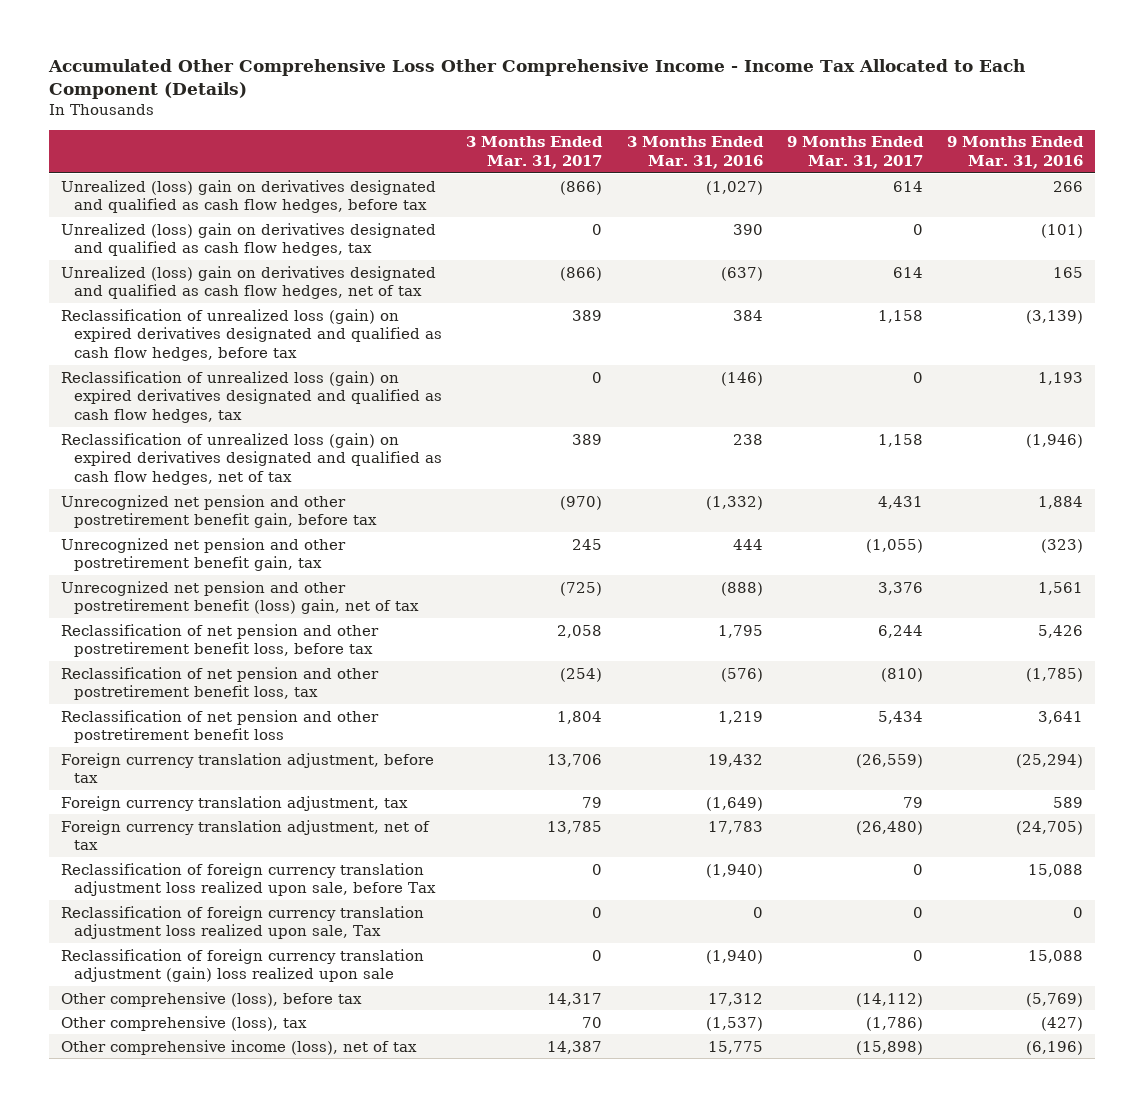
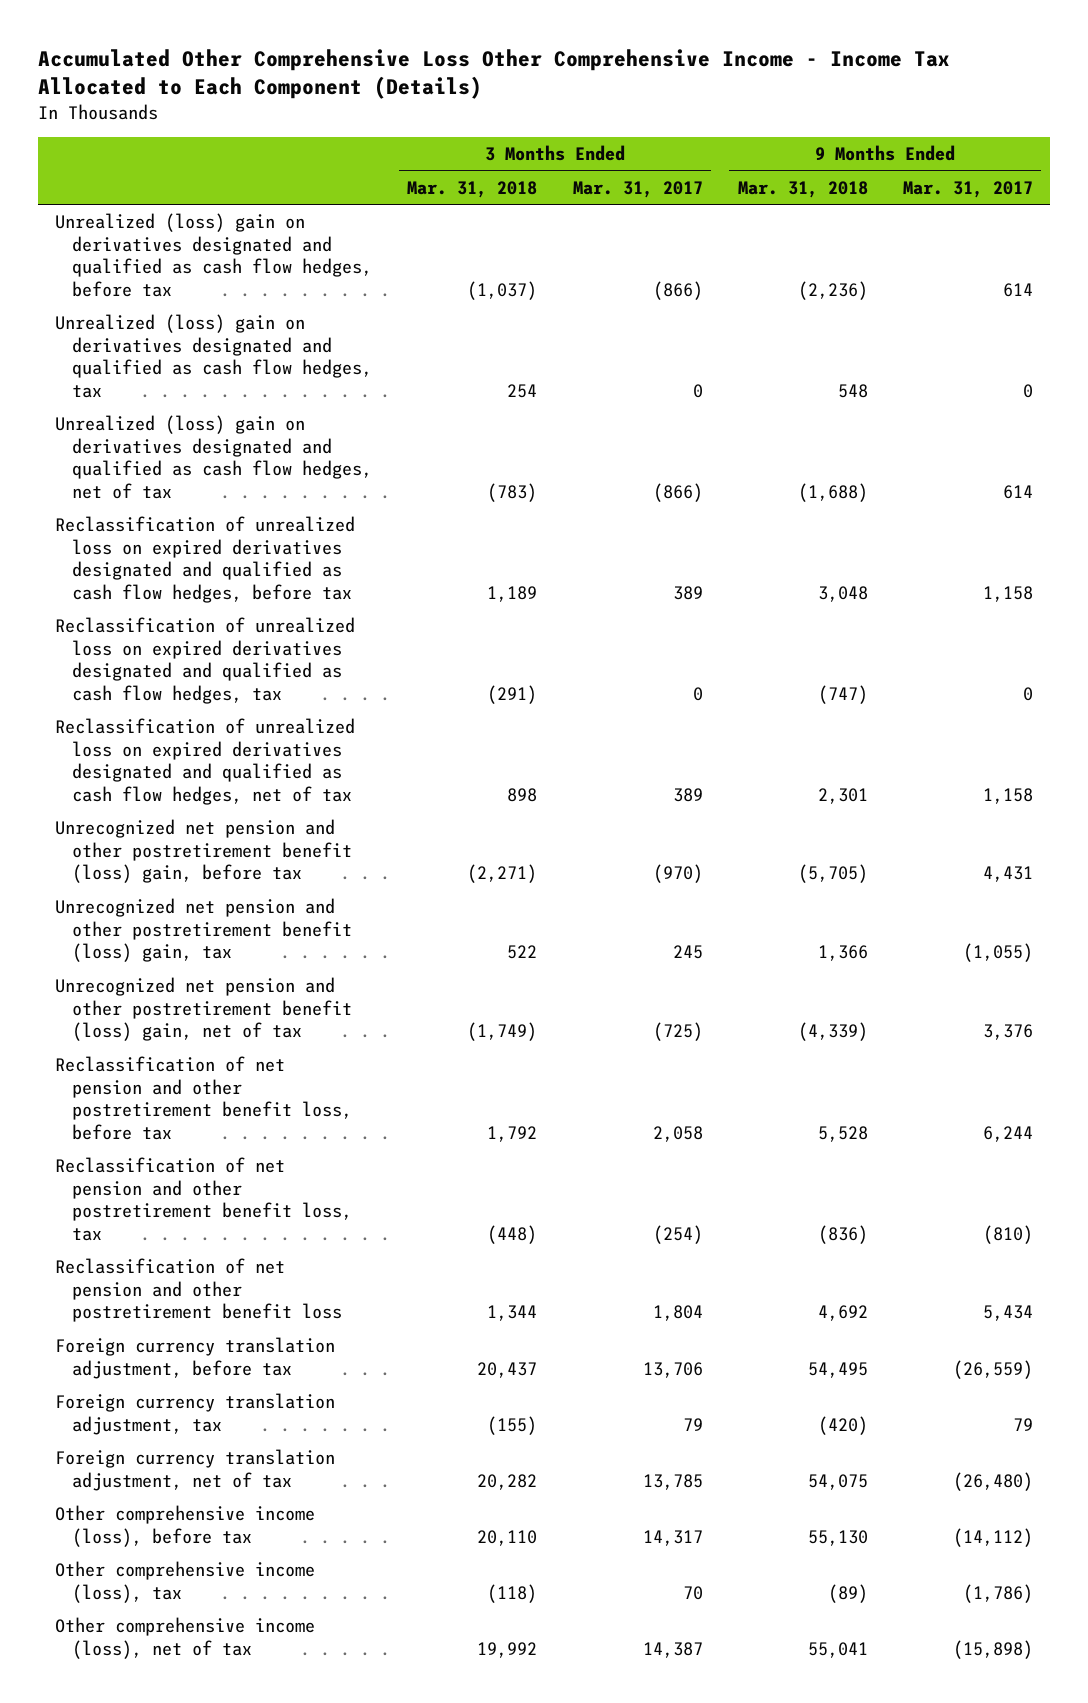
[626,136,764,170] 3 Months Ended Mar. 31, 2016 -> none
[947,136,1085,170] 9 Months Ended Mar. 31, 2016 -> none
none -> [407,180,538,198] Mar. 31, 2018
none -> [737,180,868,198] Mar. 31, 2018
[60,308,443,361] Reclassification of unrealized loss (gain) on expired derivatives designated and qualified as cash flow hedges, before tax -> [55,516,356,604] Reclassification of unrealized loss on expired derivatives designated and qualified as cash flow hedges, before tax
[60,370,443,423] Reclassification of unrealized loss (gain) on expired derivatives designated and qualified as cash flow hedges, tax -> [55,617,356,705] Reclassification of unrealized loss on expired derivatives designated and qualified as cash flow hedges, tax
[60,432,443,485] Reclassification of unrealized loss (gain) on expired derivatives designated and qualified as cash flow hedges, net of tax -> [55,718,356,806] Reclassification of unrealized loss on expired derivatives designated and qualified as cash flow hedges, net of tax
[60,494,378,529] Unrecognized net pension and other postretirement benefit gain, before tax -> [55,819,353,884] Unrecognized net pension and other postretirement benefit (loss) gain, before tax
[60,537,346,572] Unrecognized net pension and other postretirement benefit gain, tax -> [55,898,353,963] Unrecognized net pension and other postretirement benefit (loss) gain, tax
[60,862,437,897] Reclassification of foreign currency translation adjustment loss realized upon sale, before Tax -> none
[60,905,424,940] Reclassification of foreign currency translation adjustment loss realized upon sale, Tax -> none
[60,948,424,983] Reclassification of foreign currency translation adjustment (gain) loss realized upon sale -> none
[60,991,362,1007] Other comprehensive (loss), before tax -> [55,1505,316,1547] Other comprehensive income (loss), before tax
[60,1015,307,1031] Other comprehensive (loss), tax -> [55,1561,316,1603] Other comprehensive income (loss), tax

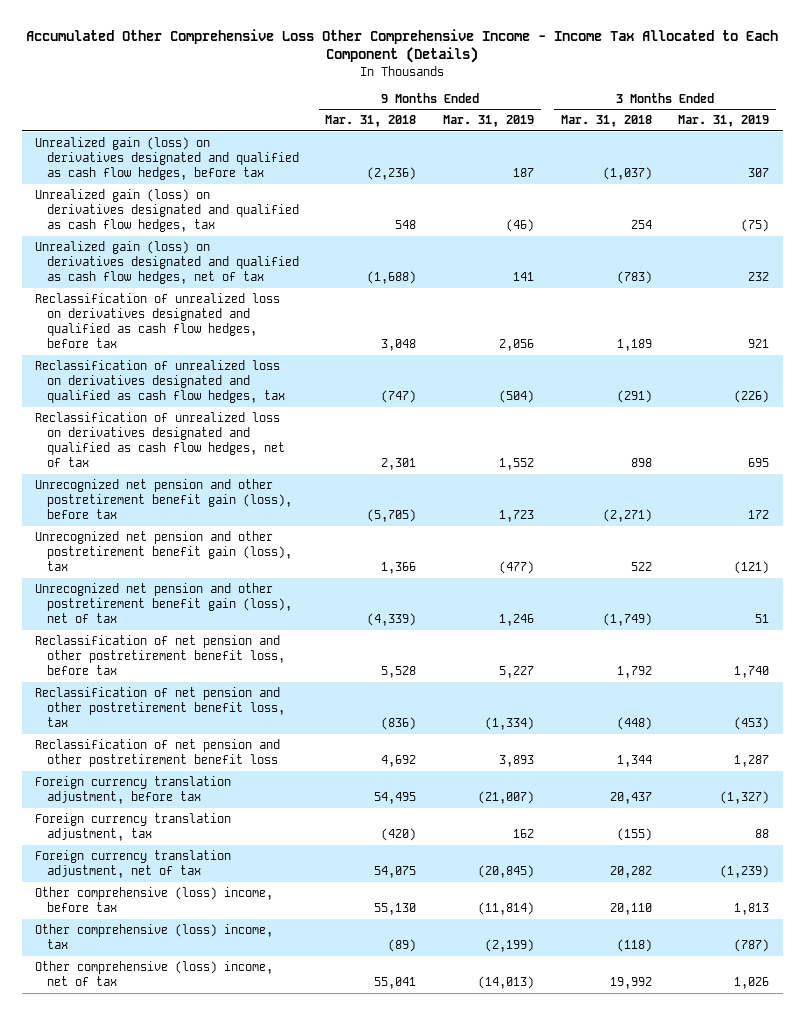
[572,180,703,198] Mar. 31, 2017 -> none
[902,180,1033,198] Mar. 31, 2017 -> none
none -> [443,115,535,128] Mar. 31, 2019
none -> [678,115,770,128] Mar. 31, 2019
[55,213,373,298] Unrealized (loss) gain on derivatives designated and qualified as cash flow hedges, before tax -> [35,137,299,181] Unrealized gain (loss) on derivatives designated and qualified as cash flow hedges, before tax
[55,314,373,399] Unrealized (loss) gain on derivatives designated and qualified as cash flow hedges, tax -> [35,189,299,233] Unrealized gain (loss) on derivatives designated and qualified as cash flow hedges, tax
[55,415,373,500] Unrealized (loss) gain on derivatives designated and qualified as cash flow hedges, net of tax -> [35,241,299,285] Unrealized gain (loss) on derivatives designated and qualified as cash flow hedges, net of tax
[55,516,356,604] Reclassification of unrealized loss on expired derivatives designated and qualified as cash flow hedges, before tax -> [35,293,281,349] Reclassification of unrealized loss on derivatives designated and qualified as cash flow hedges, before tax
[55,617,356,705] Reclassification of unrealized loss on expired derivatives designated and qualified as cash flow hedges, tax -> [35,360,285,404] Reclassification of unrealized loss on derivatives designated and qualified as cash flow hedges, tax
[55,718,356,806] Reclassification of unrealized loss on expired derivatives designated and qualified as cash flow hedges, net of tax -> [35,412,285,468] Reclassification of unrealized loss on derivatives designated and qualified as cash flow hedges, net of tax
[55,819,353,884] Unrecognized net pension and other postretirement benefit (loss) gain, before tax -> [35,479,292,520] Unrecognized net pension and other postretirement benefit gain (loss), before tax
[55,898,353,963] Unrecognized net pension and other postretirement benefit (loss) gain, tax -> [35,531,292,572] Unrecognized net pension and other postretirement benefit gain (loss), tax
[55,977,353,1042] Unrecognized net pension and other postretirement benefit (loss) gain, net of tax -> [35,583,292,624] Unrecognized net pension and other postretirement benefit gain (loss), net of tax
[55,1505,316,1547] Other comprehensive income (loss), before tax -> [35,887,274,913] Other comprehensive (loss) income, before tax
[55,1561,316,1603] Other comprehensive income (loss), tax -> [35,924,274,950] Other comprehensive (loss) income, tax
[55,1617,316,1659] Other comprehensive income (loss), net of tax -> [35,961,274,987] Other comprehensive (loss) income, net of tax

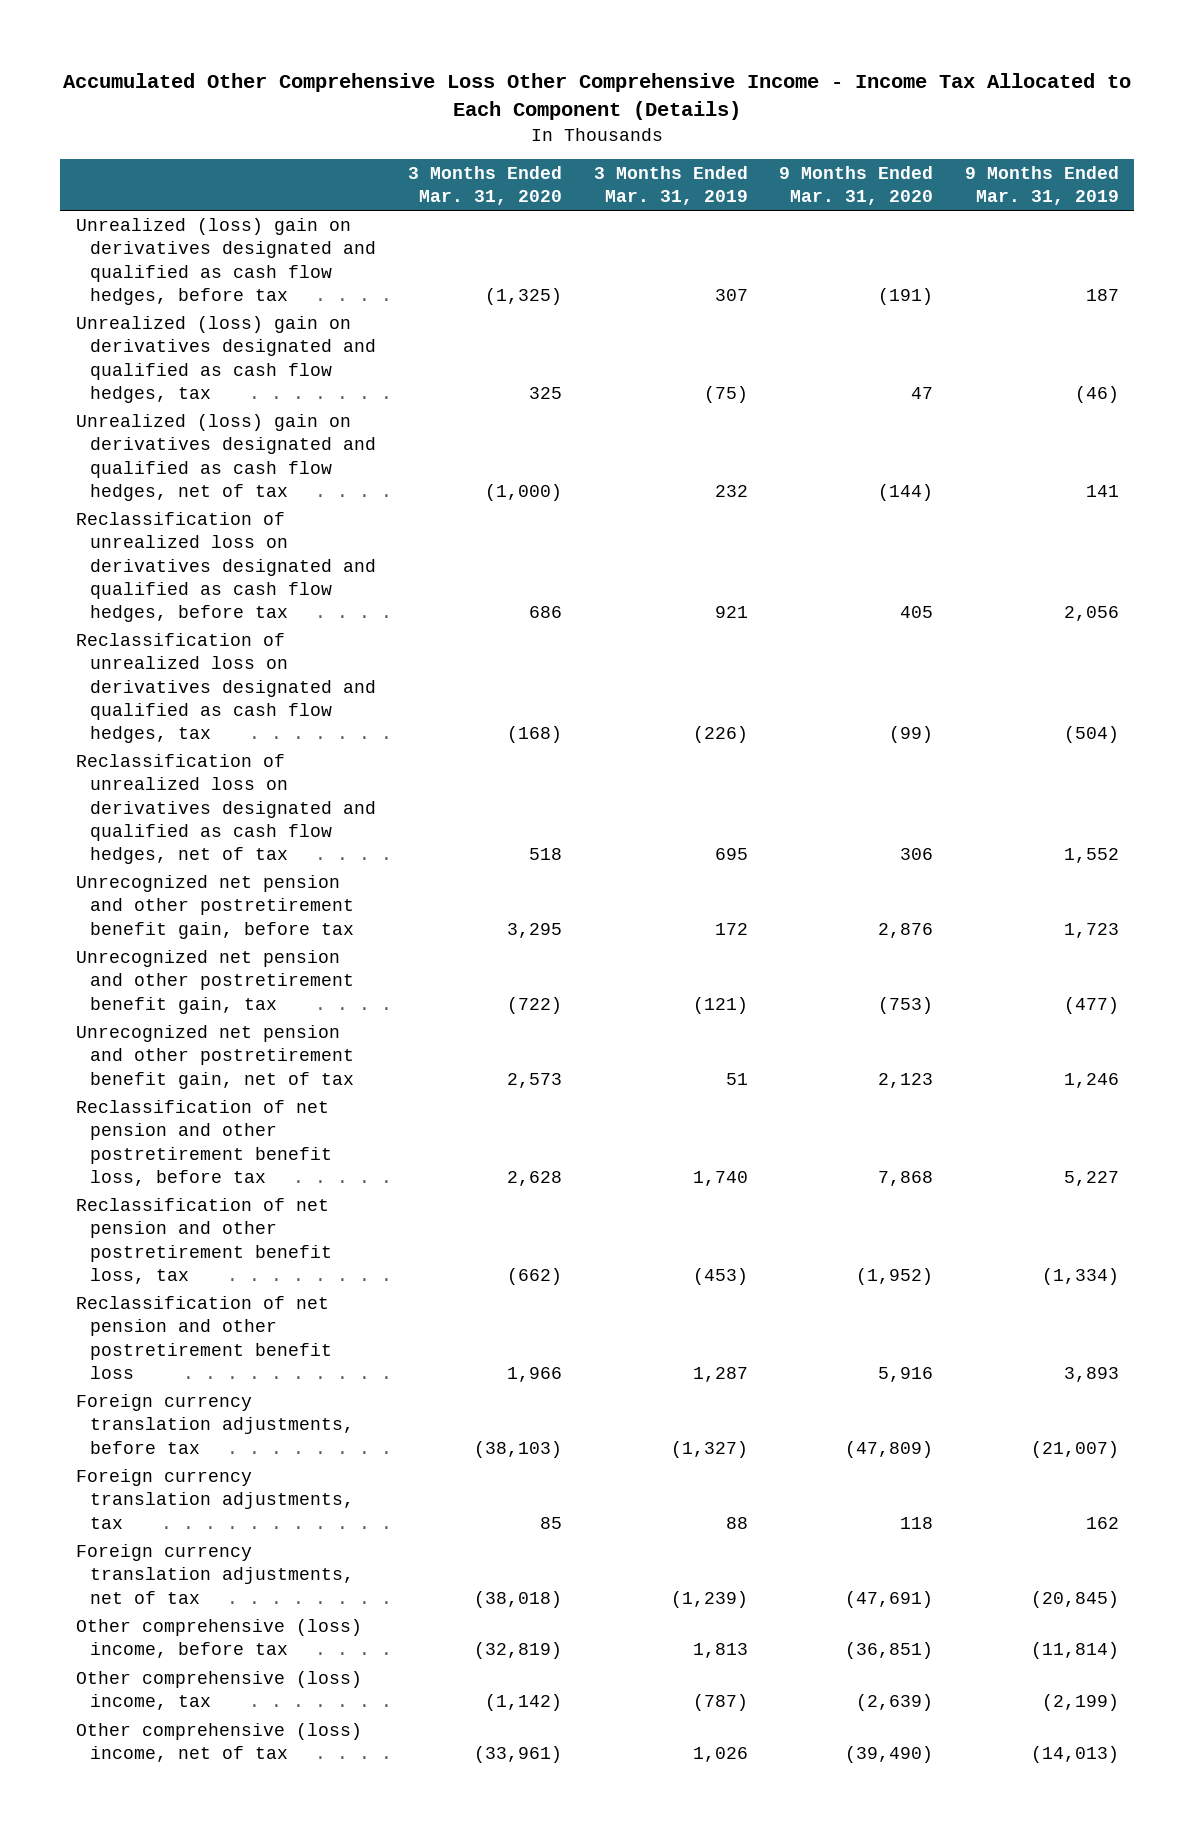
[325,115,417,128] Mar. 31, 2018 -> none
[560,115,652,128] Mar. 31, 2018 -> none
none -> [408,165,563,206] 3 Months Ended Mar. 31, 2020
none -> [779,165,934,206] 9 Months Ended Mar. 31, 2020
[35,137,299,181] Unrealized gain (loss) on derivatives designated and qualified as cash flow hedges, before tax -> [76,218,377,305] Unrealized (loss) gain on derivatives designated and qualified as cash flow hedges, before tax
[35,189,299,233] Unrealized gain (loss) on derivatives designated and qualified as cash flow hedges, tax -> [76,316,377,403] Unrealized (loss) gain on derivatives designated and qualified as cash flow hedges, tax
[35,241,299,285] Unrealized gain (loss) on derivatives designated and qualified as cash flow hedges, net of tax -> [76,414,377,501] Unrealized (loss) gain on derivatives designated and qualified as cash flow hedges, net of tax
[35,479,292,520] Unrecognized net pension and other postretirement benefit gain (loss), before tax -> [76,875,355,939] Unrecognized net pension and other postretirement benefit gain, before tax
[35,531,292,572] Unrecognized net pension and other postretirement benefit gain (loss), tax -> [76,950,355,1014] Unrecognized net pension and other postretirement benefit gain, tax
[35,583,292,624] Unrecognized net pension and other postretirement benefit gain (loss), net of tax -> [76,1025,355,1089] Unrecognized net pension and other postretirement benefit gain, net of tax
[35,776,232,805] Foreign currency translation adjustment, before tax -> [76,1394,355,1454] Foreign currency translation adjustments, before tax
[35,813,232,842] Foreign currency translation adjustment, tax -> [76,1469,355,1529] Foreign currency translation adjustments, tax
[35,850,232,879] Foreign currency translation adjustment, net of tax -> [76,1544,355,1604] Foreign currency translation adjustments, net of tax

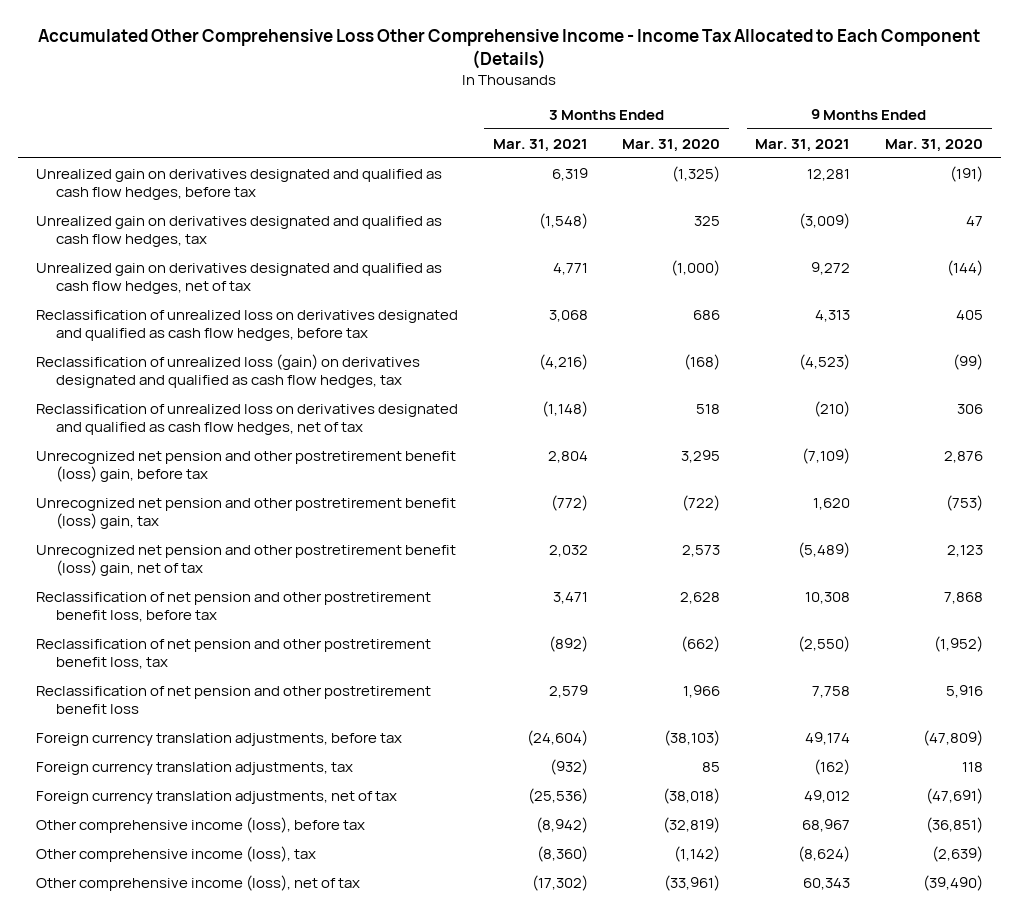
[593,165,748,206] 3 Months Ended Mar. 31, 2019 -> none
[964,165,1119,206] 9 Months Ended Mar. 31, 2019 -> none
none -> [492,138,588,152] Mar. 31, 2021
none -> [755,138,851,152] Mar. 31, 2021
[76,218,377,305] Unrealized (loss) gain on derivatives designated and qualified as cash flow hedges, before tax -> [35,168,442,201] Unrealized gain on derivatives designated and qualified as cash flow hedges, before tax
[76,316,377,403] Unrealized (loss) gain on derivatives designated and qualified as cash flow hedges, tax -> [35,215,442,248] Unrealized gain on derivatives designated and qualified as cash flow hedges, tax
[76,414,377,501] Unrealized (loss) gain on derivatives designated and qualified as cash flow hedges, net of tax -> [35,262,442,295] Unrealized gain on derivatives designated and qualified as cash flow hedges, net of tax
[76,633,377,744] Reclassification of unrealized loss on derivatives designated and qualified as cash flow hedges, tax -> [35,353,420,389] Reclassification of unrealized loss (gain) on derivatives designated and qualified as cash flow hedges, tax
[76,875,355,939] Unrecognized net pension and other postretirement benefit gain, before tax -> [35,450,456,483] Unrecognized net pension and other postretirement benefit (loss) gain, before tax
[76,950,355,1014] Unrecognized net pension and other postretirement benefit gain, tax -> [35,497,456,530] Unrecognized net pension and other postretirement benefit (loss) gain, tax
[76,1025,355,1089] Unrecognized net pension and other postretirement benefit gain, net of tax -> [35,544,456,577] Unrecognized net pension and other postretirement benefit (loss) gain, net of tax
[76,1619,363,1659] Other comprehensive (loss) income, before tax -> [35,816,365,833] Other comprehensive income (loss), before tax
[76,1671,363,1711] Other comprehensive (loss) income, tax -> [35,845,316,862] Other comprehensive income (loss), tax
[76,1723,363,1763] Other comprehensive (loss) income, net of tax -> [35,874,360,891] Other comprehensive income (loss), net of tax

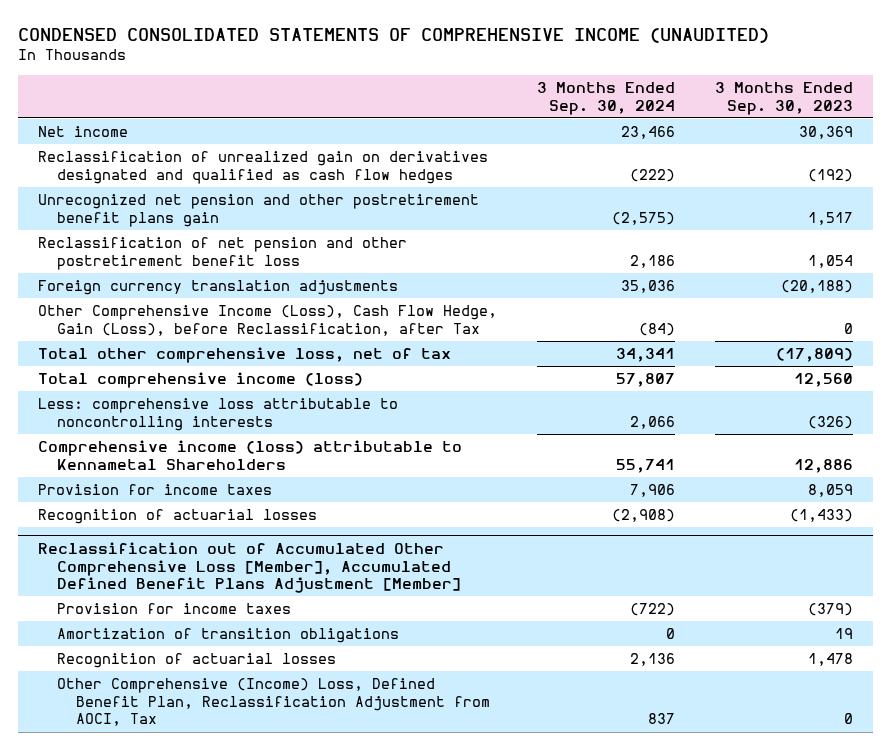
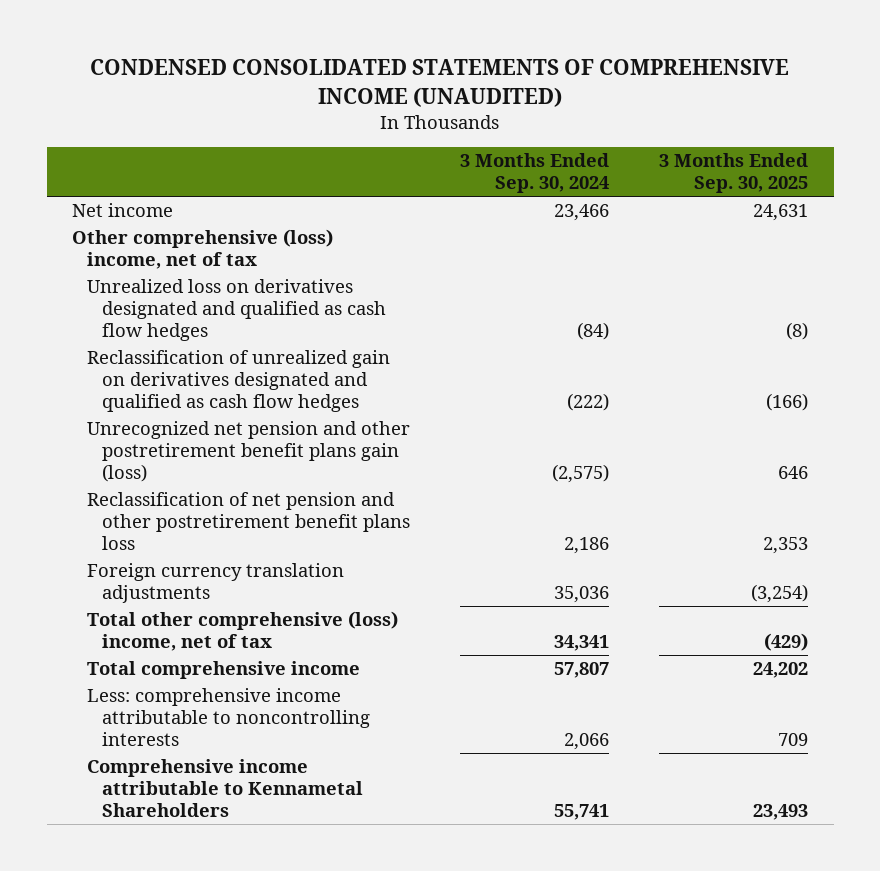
[714,81,853,115] 3 Months Ended Sep. 30, 2023 -> none
none -> [659,153,809,194] 3 Months Ended Sep. 30, 2025
none -> [71,229,333,270] Other comprehensive (loss) income, net of tax
none -> [86,279,386,342] Unrealized loss on derivatives designated and qualified as cash flow hedges
[38,194,480,227] Unrecognized net pension and other postretirement benefit plans gain -> [86,421,410,483] Unrecognized net pension and other postretirement benefit plans gain (loss)
[38,237,408,270] Reclassification of net pension and other postretirement benefit loss -> [86,492,410,551] Reclassification of net pension and other postretirement benefit plans loss
[38,305,498,336] Other Comprehensive Income (Loss), Cash Flow Hedge, Gain (Loss), before Reclassification, after Tax -> none
[38,484,273,496] Provision for income taxes -> none
[38,509,318,525] Recognition of actuarial losses -> none
[38,541,462,594] Reclassification out of Accumulated Other Comprehensive Loss [Member], Accumulated Defined Benefit Plans Adjustment [Member] -> none
[57,603,292,615] Provision for income taxes -> none
[57,628,400,644] Amortization of transition obligations -> none
[57,653,337,669] Recognition of actuarial losses -> none
[57,678,491,727] Other Comprehensive (Income) Loss, Defined Benefit Plan, Reclassification Adjustment from AOCI, Tax -> none
[38,347,452,364] Total other comprehensive loss, net of tax -> [86,611,398,652] Total other comprehensive (loss) income, net of tax
[38,372,364,389] Total comprehensive income (loss) -> [86,661,360,680] Total comprehensive income
[38,398,399,431] Less: comprehensive loss attributable to noncontrolling interests -> [86,688,370,747] Less: comprehensive income attributable to noncontrolling interests
[38,440,463,470] Comprehensive income (loss) attributable to Kennametal Shareholders -> [86,759,363,818] Comprehensive income attributable to Kennametal Shareholders

